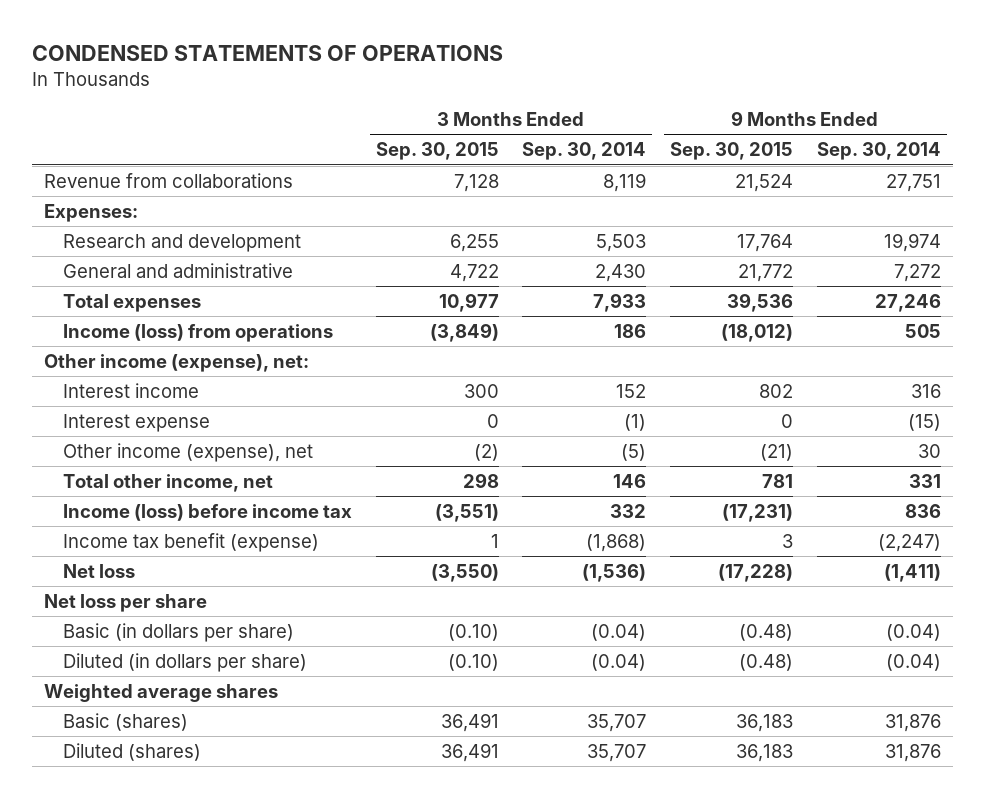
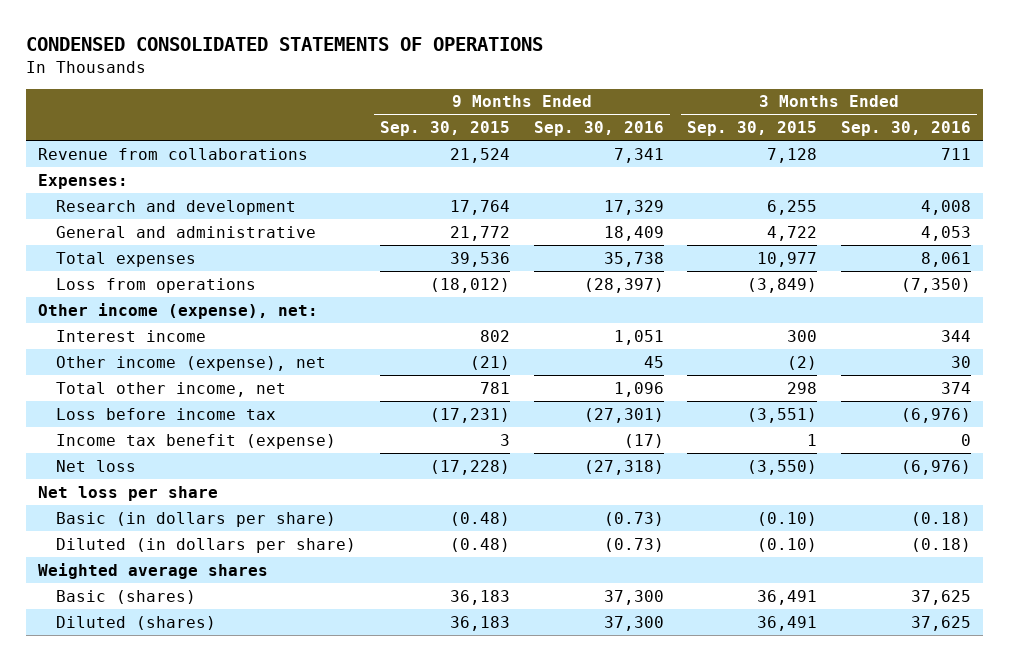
[31,44,503,61] CONDENSED STATEMENTS OF OPERATIONS -> [26,37,544,52] CONDENSED CONSOLIDATED STATEMENTS OF OPERATIONS
[522,142,647,161] Sep. 30, 2014 -> none
[816,142,941,161] Sep. 30, 2014 -> none
none -> [533,121,664,137] Sep. 30, 2016
none -> [840,121,971,137] Sep. 30, 2016
[63,323,334,342] Income (loss) from operations -> [56,277,257,293] Loss from operations
[63,413,211,432] Interest expense -> none
[63,503,353,521] Income (loss) before income tax -> [56,407,277,420] Loss before income tax

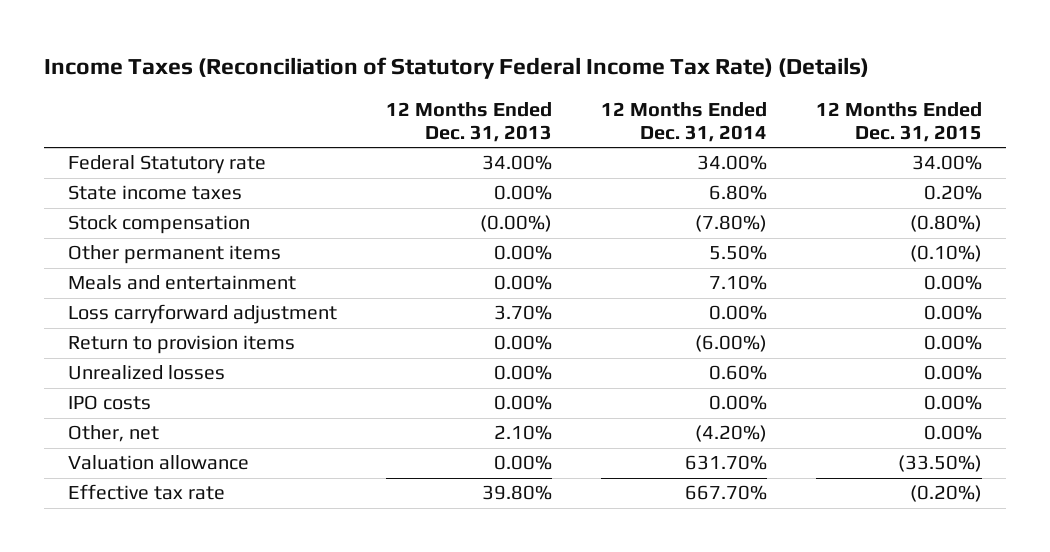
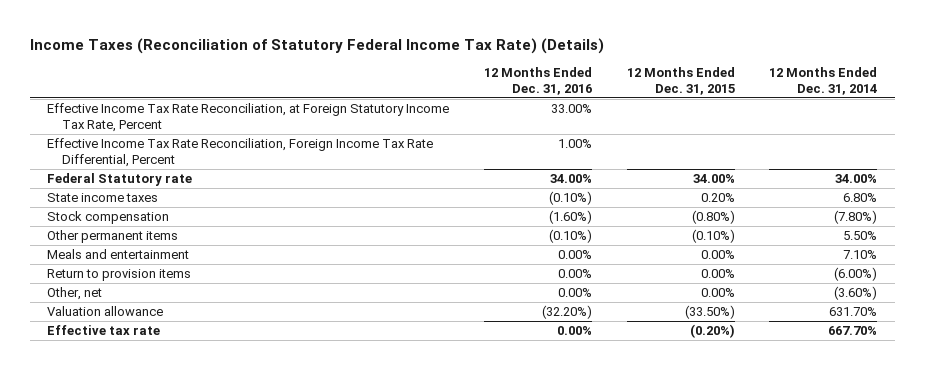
[385,101,552,142] 12 Months Ended Dec. 31, 2013 -> none
none -> [483,67,592,95] 12 Months Ended Dec. 31, 2016
none -> [47,103,450,132] Effective Income Tax Rate Reconciliation, at Foreign Statutory Income Tax Rate, Percent
none -> [47,138,434,167] Effective Income Tax Rate Reconciliation, Foreign Income Tax Rate Differential, Percent
[68,304,338,325] Loss carryforward adjustment -> none
[68,365,226,381] Unrealized losses -> none
[68,395,152,411] IPO costs -> none
[694,425,767,443] (4.20%) -> [834,286,878,301] (3.60%)

